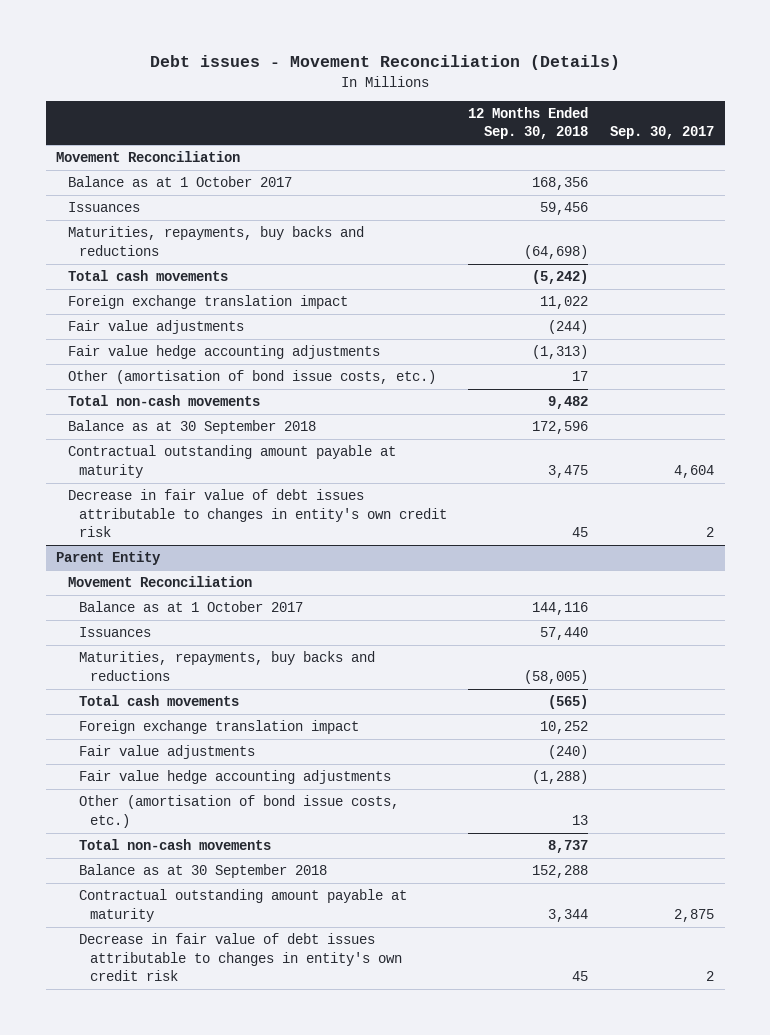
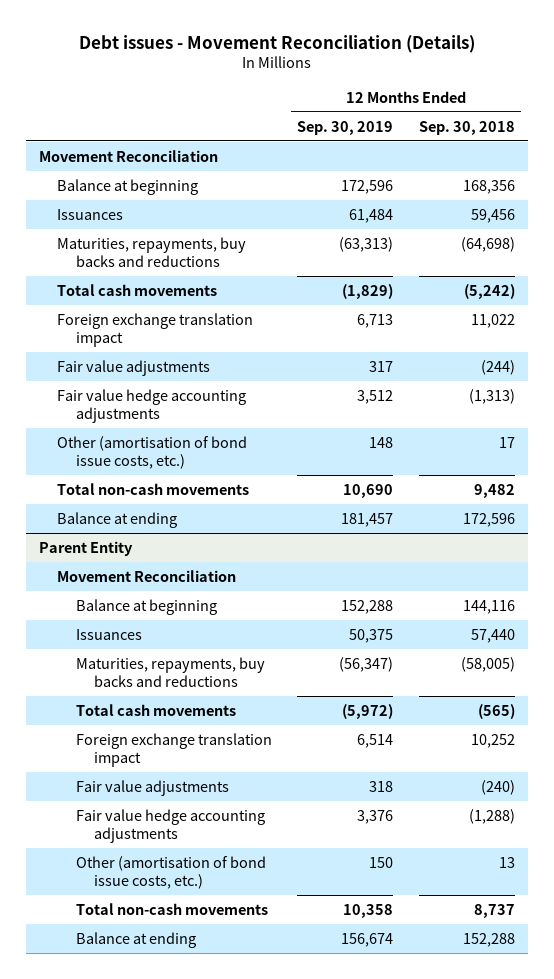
[609,126,714,140] Sep. 30, 2017 -> none
none -> [297,120,394,135] Sep. 30, 2019
[67,176,292,188] Balance as at 1 October 2017 -> [57,178,199,195] Balance at beginning
[67,445,396,478] Contractual outstanding amount payable at maturity -> none
[67,489,447,537] Decrease in fair value of debt issues attributable to changes in entity's own credit risk -> none
[67,420,316,435] Balance as at 30 September 2018 -> [57,511,178,528] Balance at ending
[78,601,303,613] Balance as at 1 October 2017 -> [75,598,217,615] Balance at beginning
[78,889,407,922] Contractual outstanding amount payable at maturity -> none
[78,933,403,981] Decrease in fair value of debt issues attributable to changes in entity's own credit risk -> none
[78,864,327,879] Balance as at 30 September 2018 -> [75,931,196,948] Balance at ending

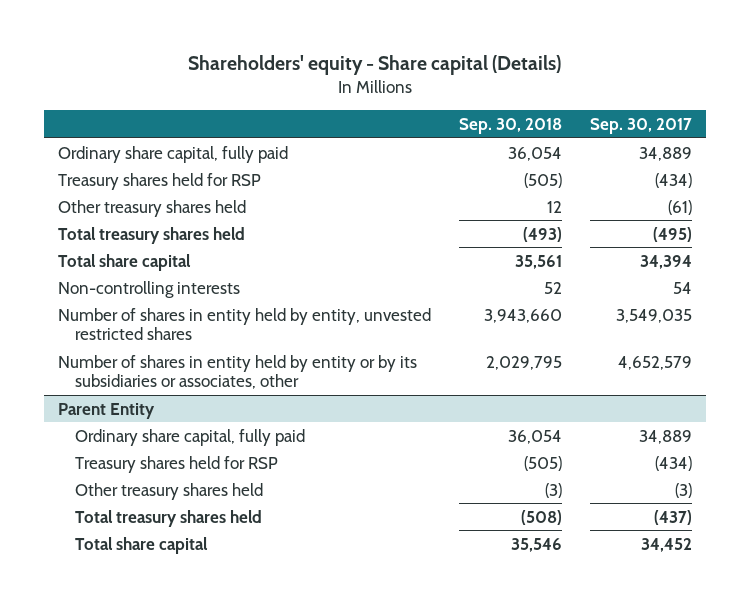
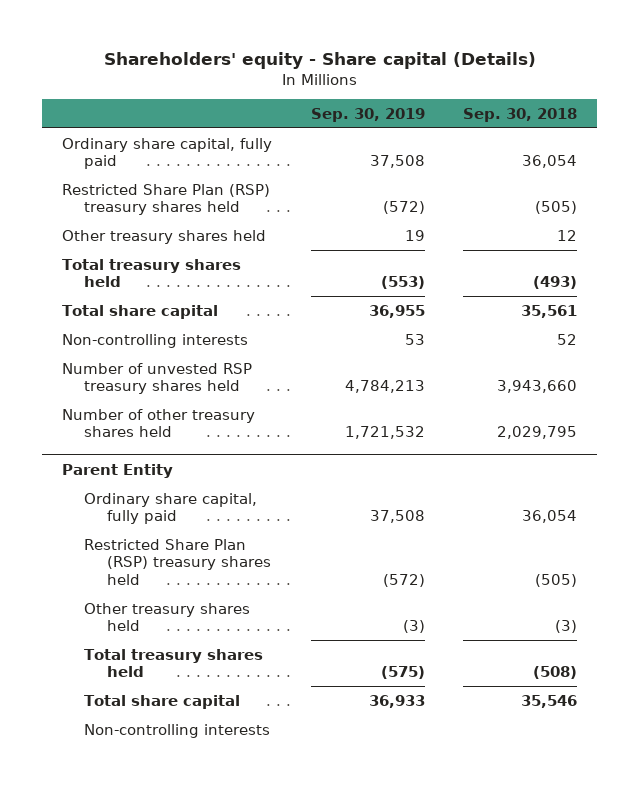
[589,117,692,134] Sep. 30, 2017 -> none
none -> [310,107,425,122] Sep. 30, 2019
[57,172,261,190] Treasury shares held for RSP -> [61,183,270,216] Restricted Share Plan (RSP) treasury shares held
[57,307,431,341] Number of shares in entity held by entity, unvested restricted shares -> [61,362,252,395] Number of unvested RSP treasury shares held
[57,354,417,390] Number of shares in entity held by entity or by its subsidiaries or associates, other -> [61,408,255,438] Number of other treasury shares held
[75,455,279,473] Treasury shares held for RSP -> [84,538,271,586] Restricted Share Plan (RSP) treasury shares held
none -> [84,723,271,738] Non-controlling interests

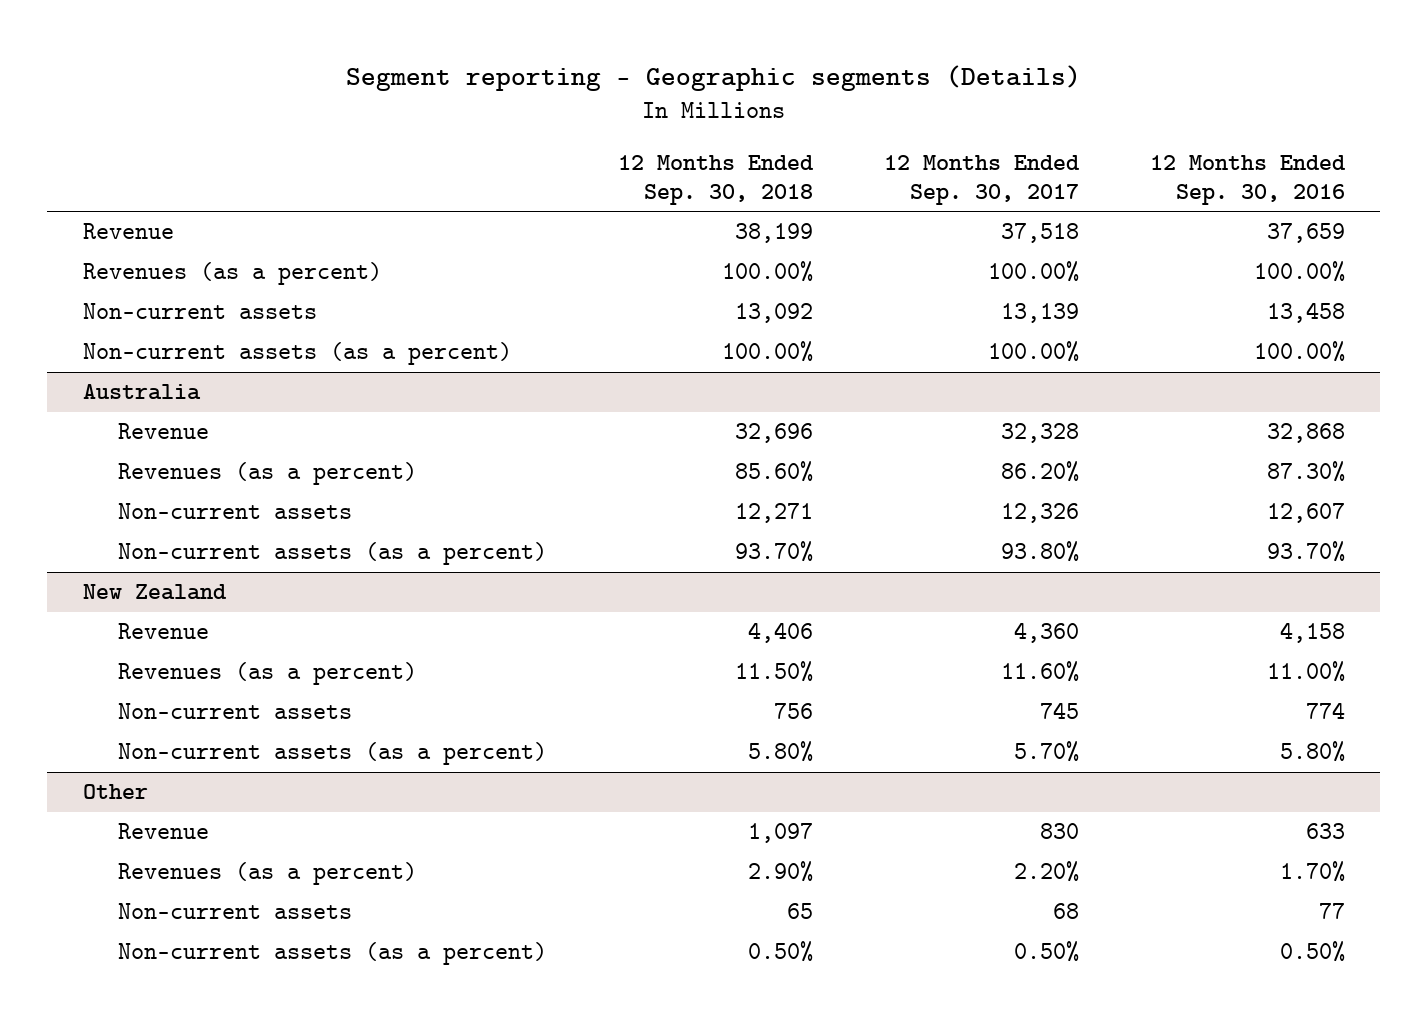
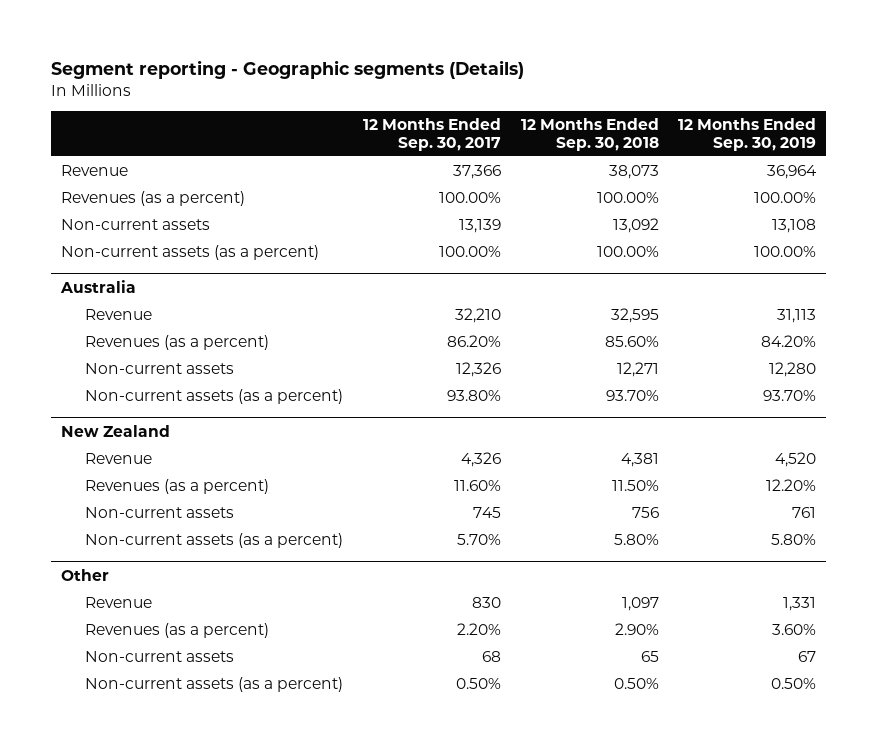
[1149,155,1346,205] 12 Months Ended Sep. 30, 2016 -> none
none -> [678,117,817,151] 12 Months Ended Sep. 30, 2019
[734,223,813,244] 38,199 -> [608,164,659,179] 38,073
[1000,223,1079,244] 37,518 -> [452,164,501,179] 37,366
[734,423,813,444] 32,696 -> [610,307,659,323] 32,595
[1000,423,1079,444] 32,328 -> [454,307,501,323] 32,210
[747,622,813,644] 4,406 -> [620,452,659,467] 4,381
[1013,622,1079,644] 4,360 -> [460,451,501,467] 4,326

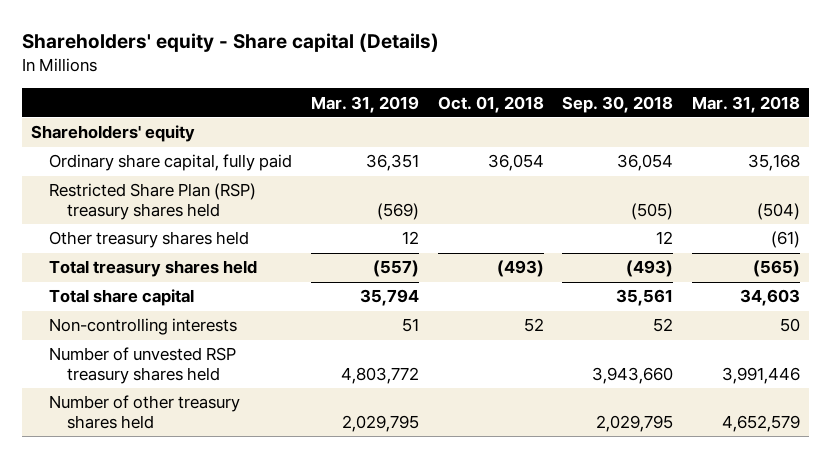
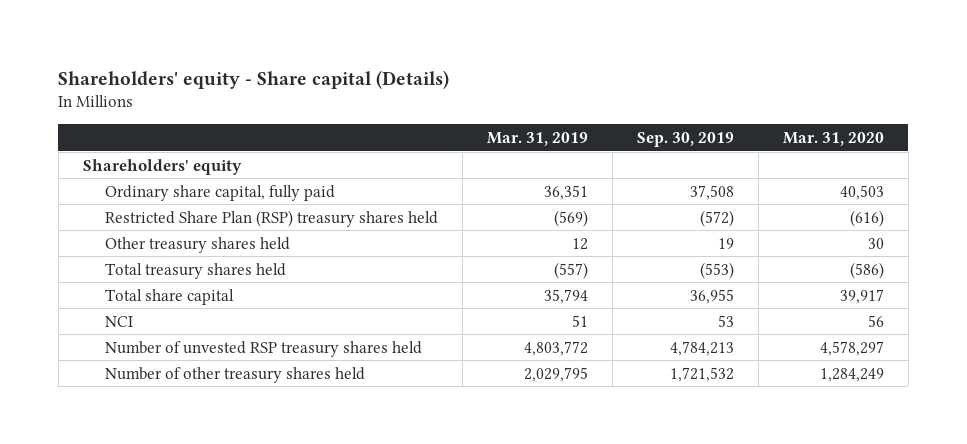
[437,95,544,113] Oct. 01, 2018 -> none
[562,95,674,113] Sep. 30, 2018 -> none
[692,95,801,113] Mar. 31, 2018 -> none
none -> [636,131,734,147] Sep. 30, 2019
none -> [782,131,884,146] Mar. 31, 2020
[49,318,238,336] Non-controlling interests -> [104,315,133,327] NCI

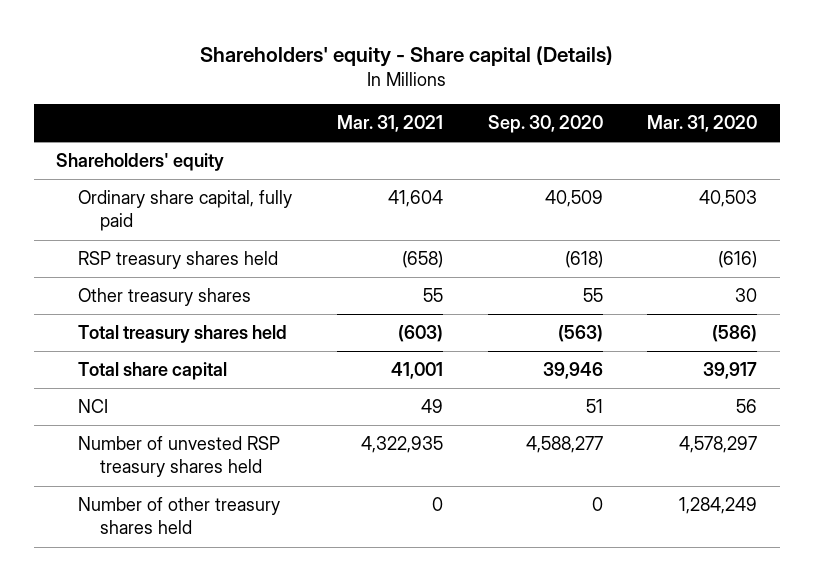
[486,131,588,146] Mar. 31, 2019 -> none
[636,131,734,147] Sep. 30, 2019 -> none
none -> [336,114,443,132] Mar. 31, 2021
none -> [487,114,603,133] Sep. 30, 2020
[104,209,438,227] Restricted Share Plan (RSP) treasury shares held -> [77,251,278,270] RSP treasury shares held
[104,236,290,253] Other treasury shares held -> [77,288,251,307] Other treasury shares

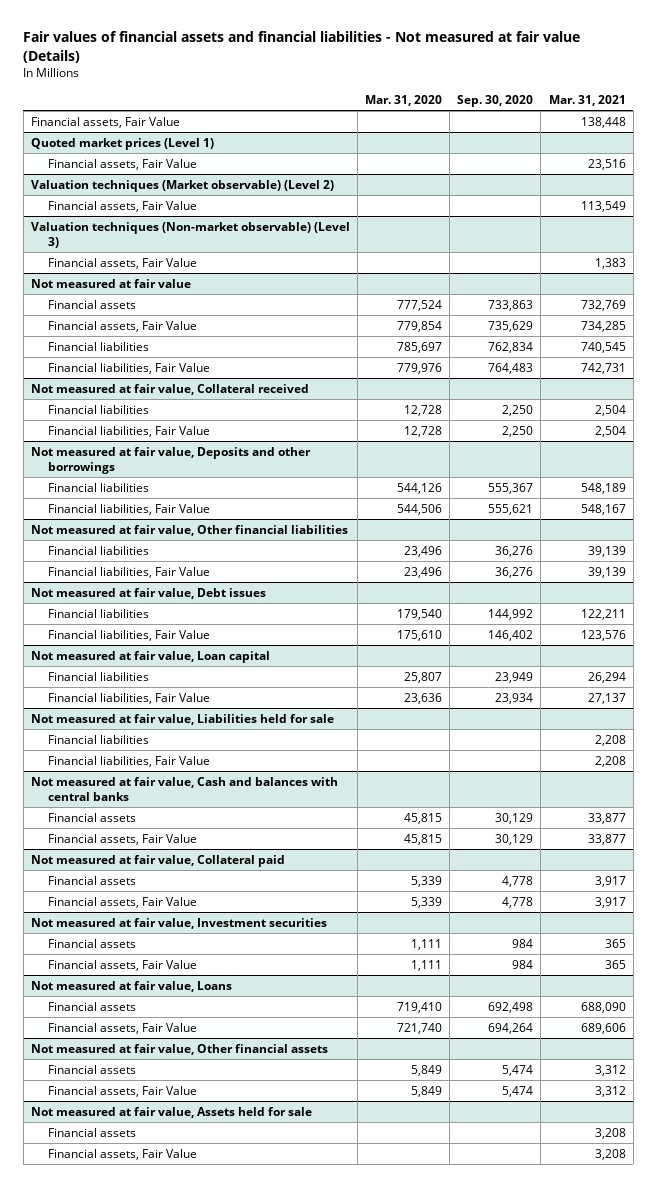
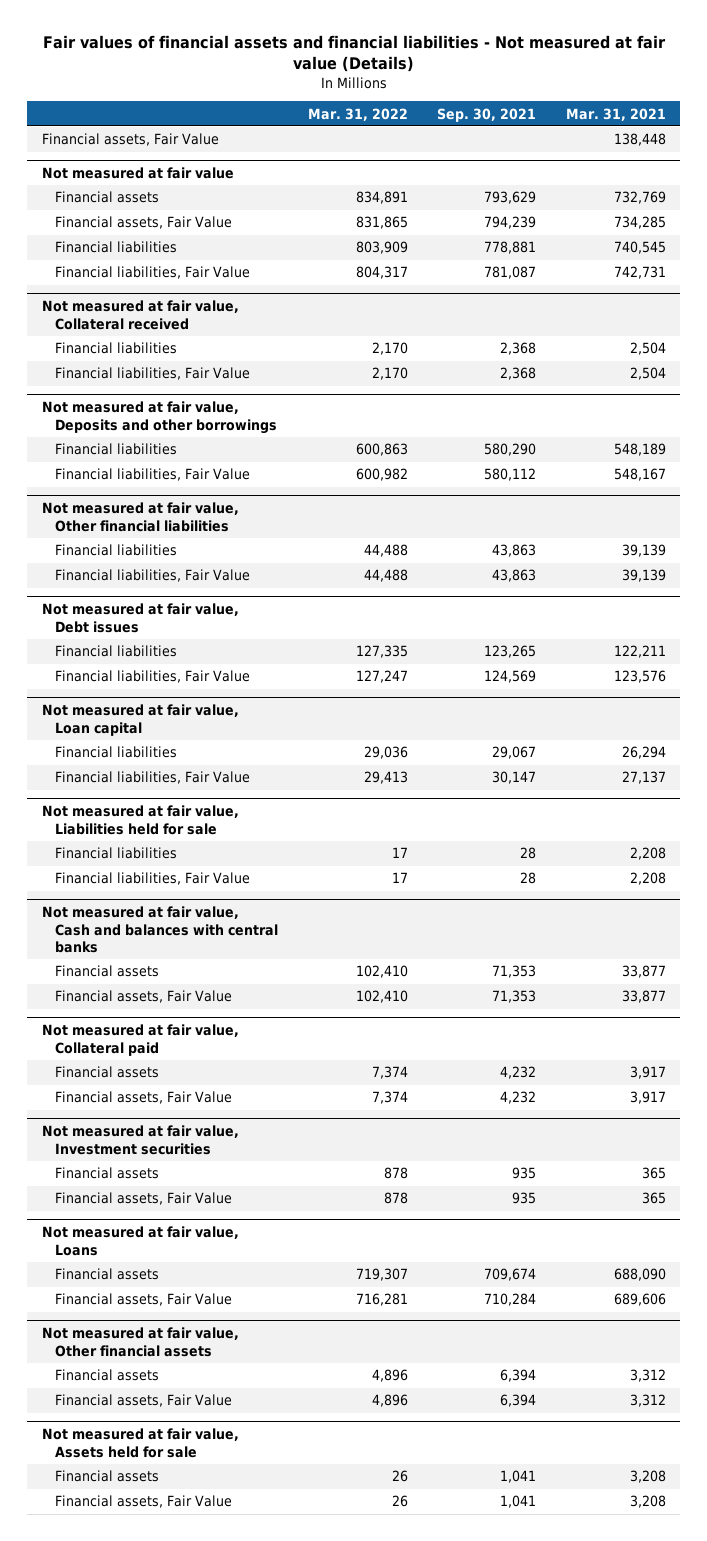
[365,94,443,106] Mar. 31, 2020 -> none
[457,94,534,107] Sep. 30, 2020 -> none
none -> [307,107,408,121] Mar. 31, 2022
none -> [437,107,537,122] Sep. 30, 2021
[30,137,214,150] Quoted market prices (Level 1) -> none
[47,158,197,170] Financial assets, Fair Value -> none
[30,179,334,192] Valuation techniques (Market observable) (Level 2) -> none
[47,200,197,212] Financial assets, Fair Value -> none
[30,221,350,249] Valuation techniques (Non-market observable) (Level 3) -> none
[47,257,197,269] Financial assets, Fair Value -> none

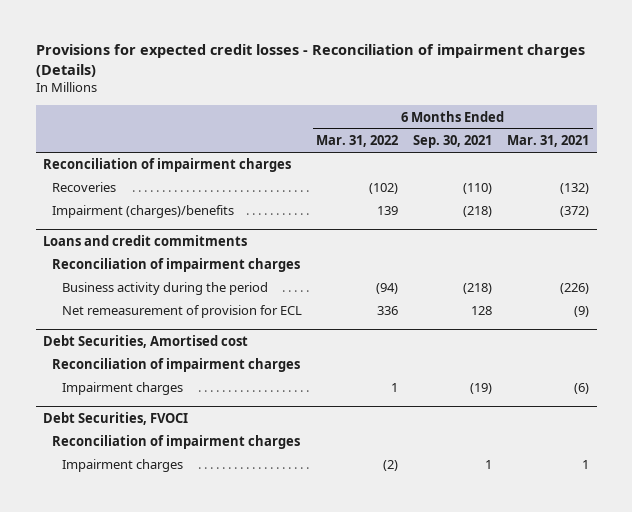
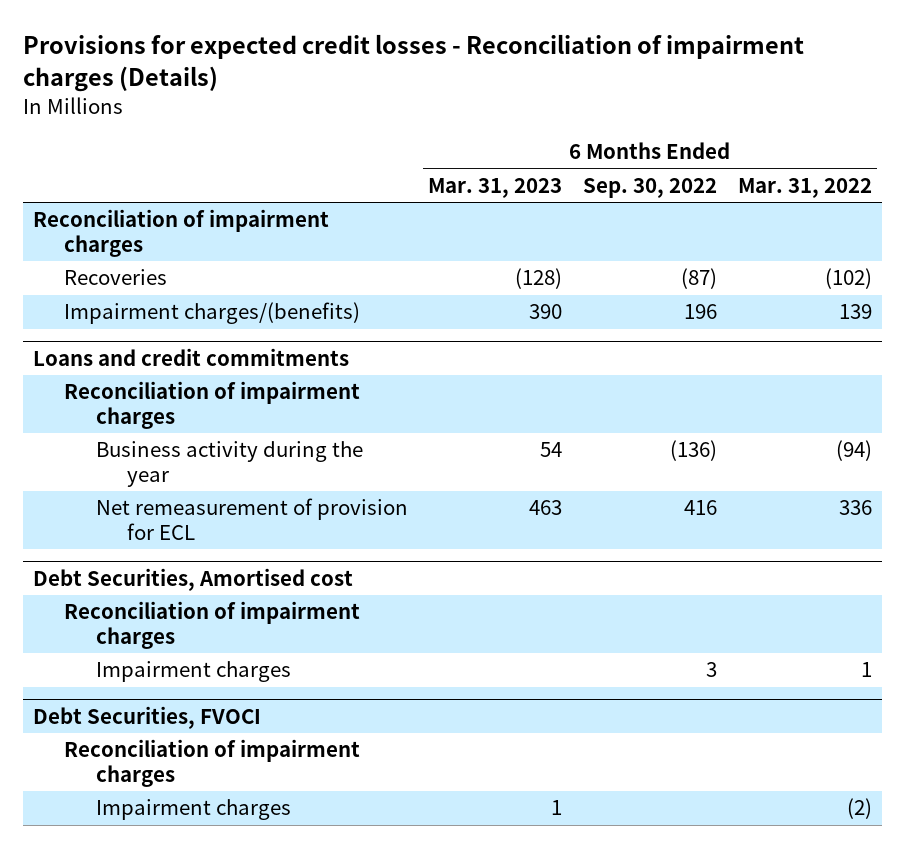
[413,134,493,148] Sep. 30, 2021 -> none
[507,134,590,147] Mar. 31, 2021 -> none
none -> [428,177,563,198] Mar. 31, 2023
none -> [582,177,717,198] Sep. 30, 2022
[52,205,235,219] Impairment (charges)/benefits -> [64,302,361,325] Impairment charges/(benefits)
[61,282,268,296] Business activity during the period -> [95,441,363,488] Business activity during the year

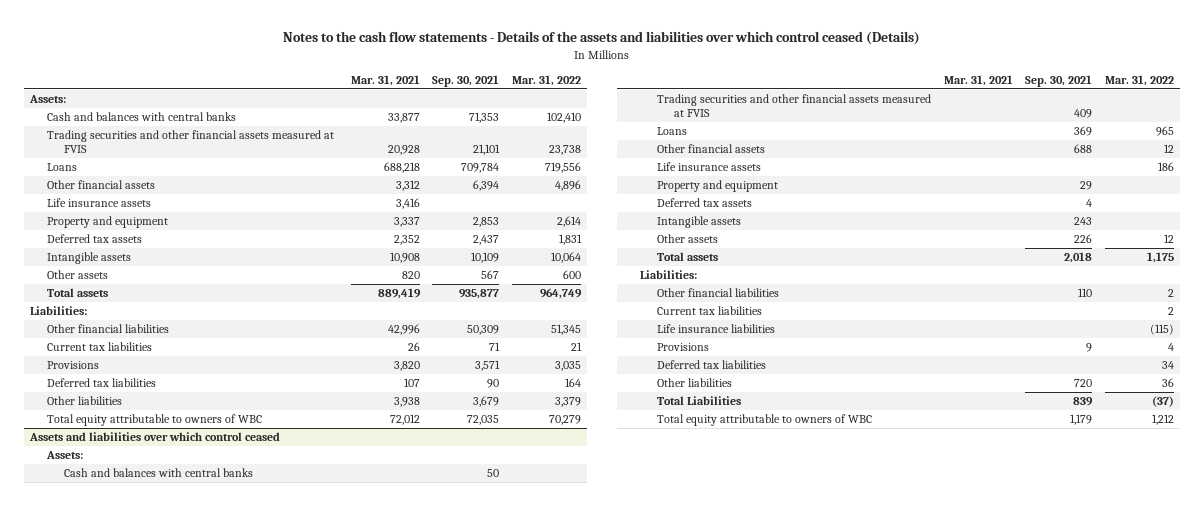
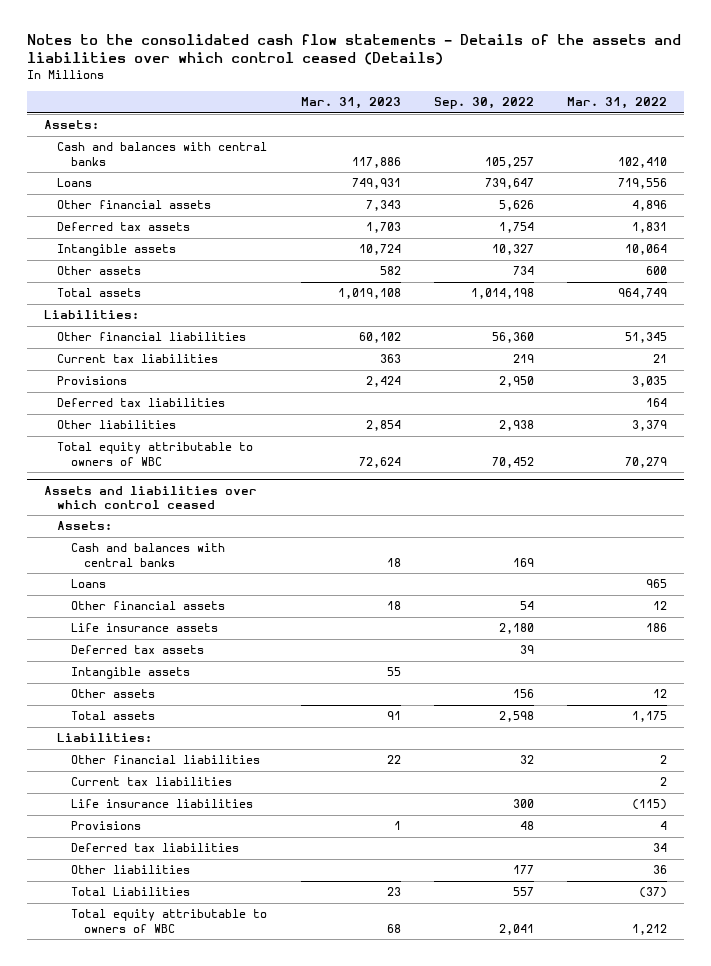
[283,31,921,46] Notes to the cash flow statements - Details of the assets and liabilities over which control ceased (Details) -> [27,34,682,66] Notes to the consolidated cash flow statements - Details of the assets and liabilities over which control ceased (Details)
[350,74,420,86] Mar. 31, 2021 -> none
[432,74,500,87] Sep. 30, 2021 -> none
none -> [300,97,401,110] Mar. 31, 2023
none -> [433,97,534,110] Sep. 30, 2022
[47,130,335,153] Trading securities and other financial assets measured at FVIS -> none
[47,198,152,208] Life insurance assets -> none
[47,216,169,229] Property and equipment -> none
[657,94,932,117] Trading securities and other financial assets measured at FVIS -> none
[657,180,779,193] Property and equipment -> none

